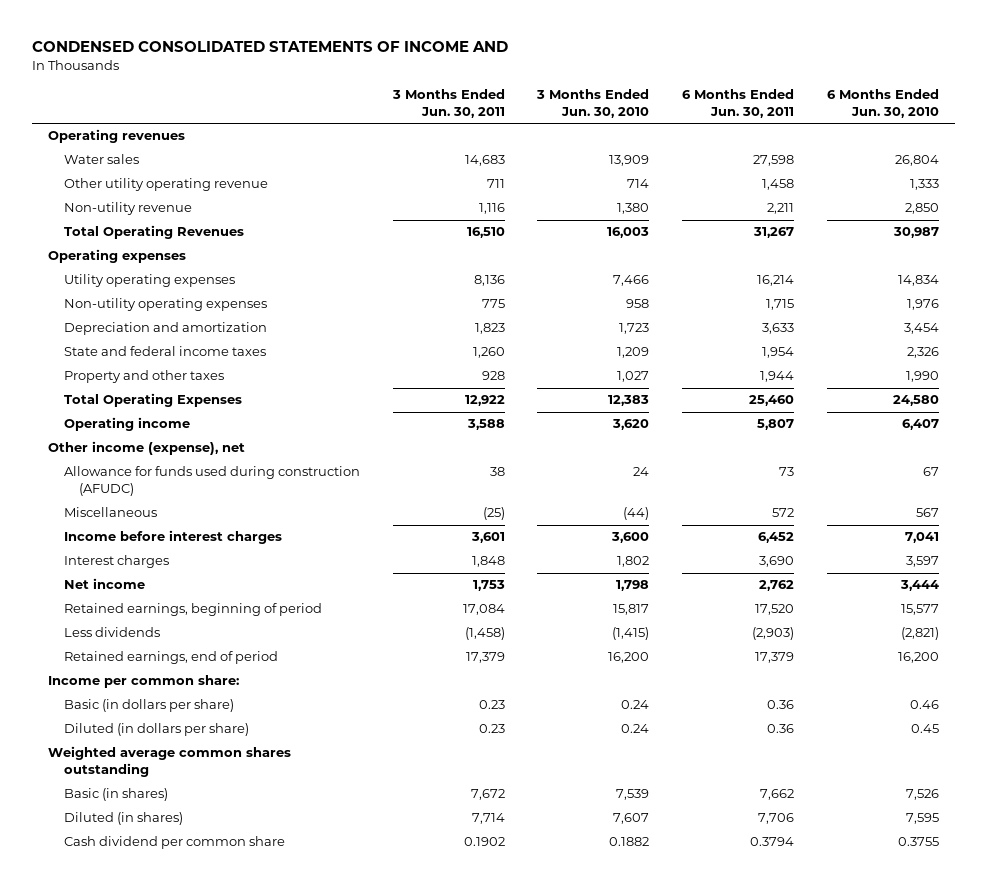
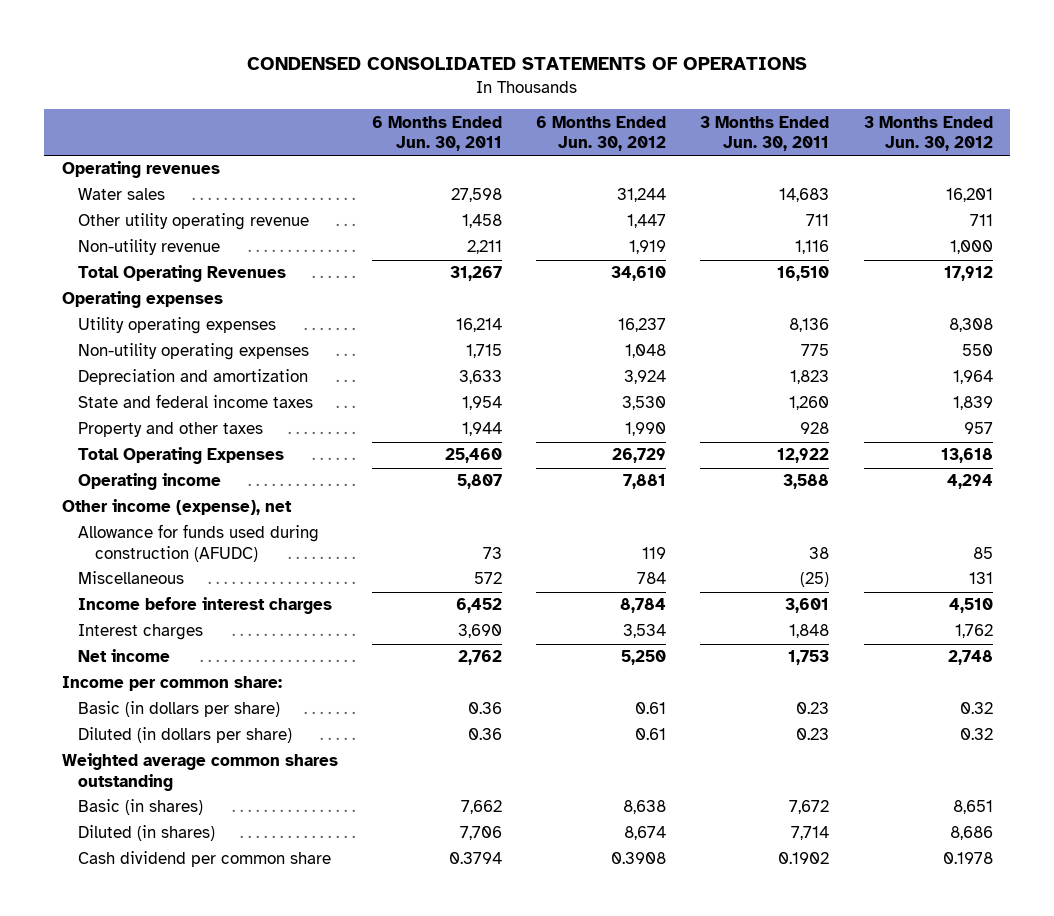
[31,41,508,53] CONDENSED CONSOLIDATED STATEMENTS OF INCOME AND -> [247,57,808,71] CONDENSED CONSOLIDATED STATEMENTS OF OPERATIONS
[536,89,650,119] 3 Months Ended Jun. 30, 2010 -> none
[826,89,939,119] 6 Months Ended Jun. 30, 2010 -> none
none -> [536,115,667,152] 6 Months Ended Jun. 30, 2012
none -> [863,115,993,152] 3 Months Ended Jun. 30, 2012
[63,603,322,617] Retained earnings, beginning of period -> none
[63,627,160,638] Less dividends -> none
[63,651,278,665] Retained earnings, end of period -> none

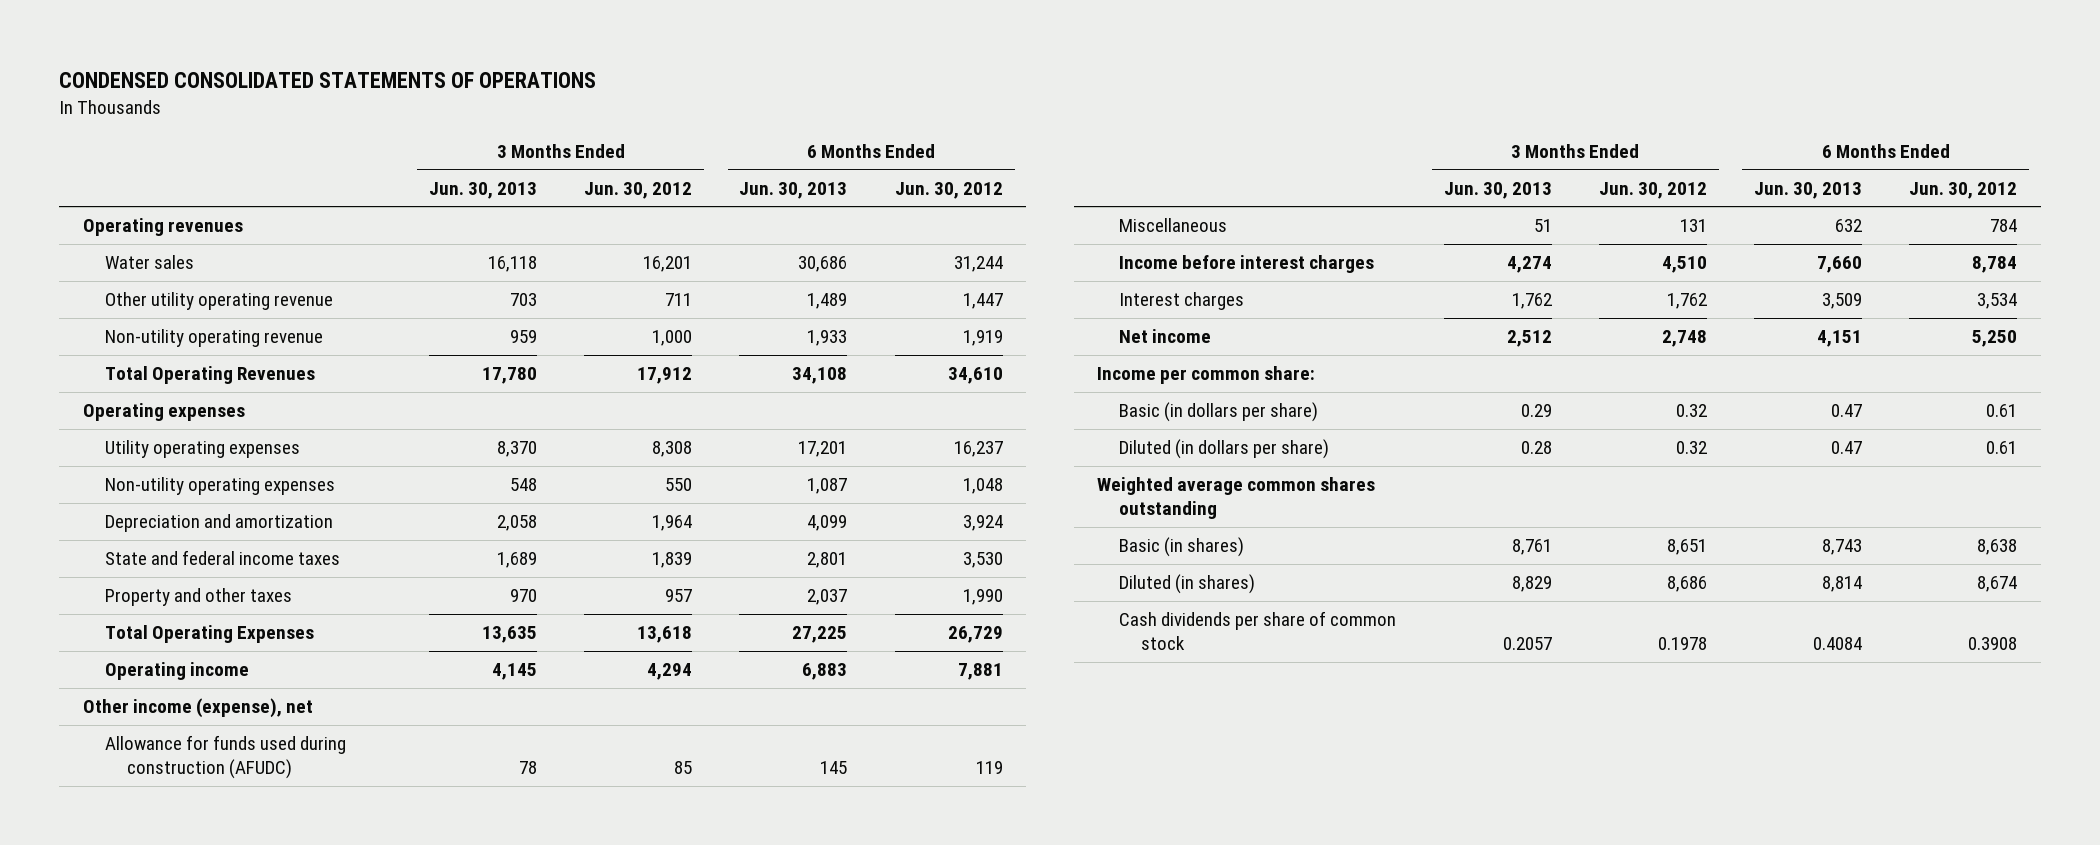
[371,115,502,152] 6 Months Ended Jun. 30, 2011 -> none
[700,115,830,152] 3 Months Ended Jun. 30, 2011 -> none
none -> [428,181,537,199] Jun. 30, 2013
none -> [739,181,848,199] Jun. 30, 2013
[78,239,221,256] Non-utility revenue -> [104,329,323,348] Non-utility operating revenue
[78,851,332,868] Cash dividend per common share -> [1119,611,1397,651] Cash dividends per share of common stock

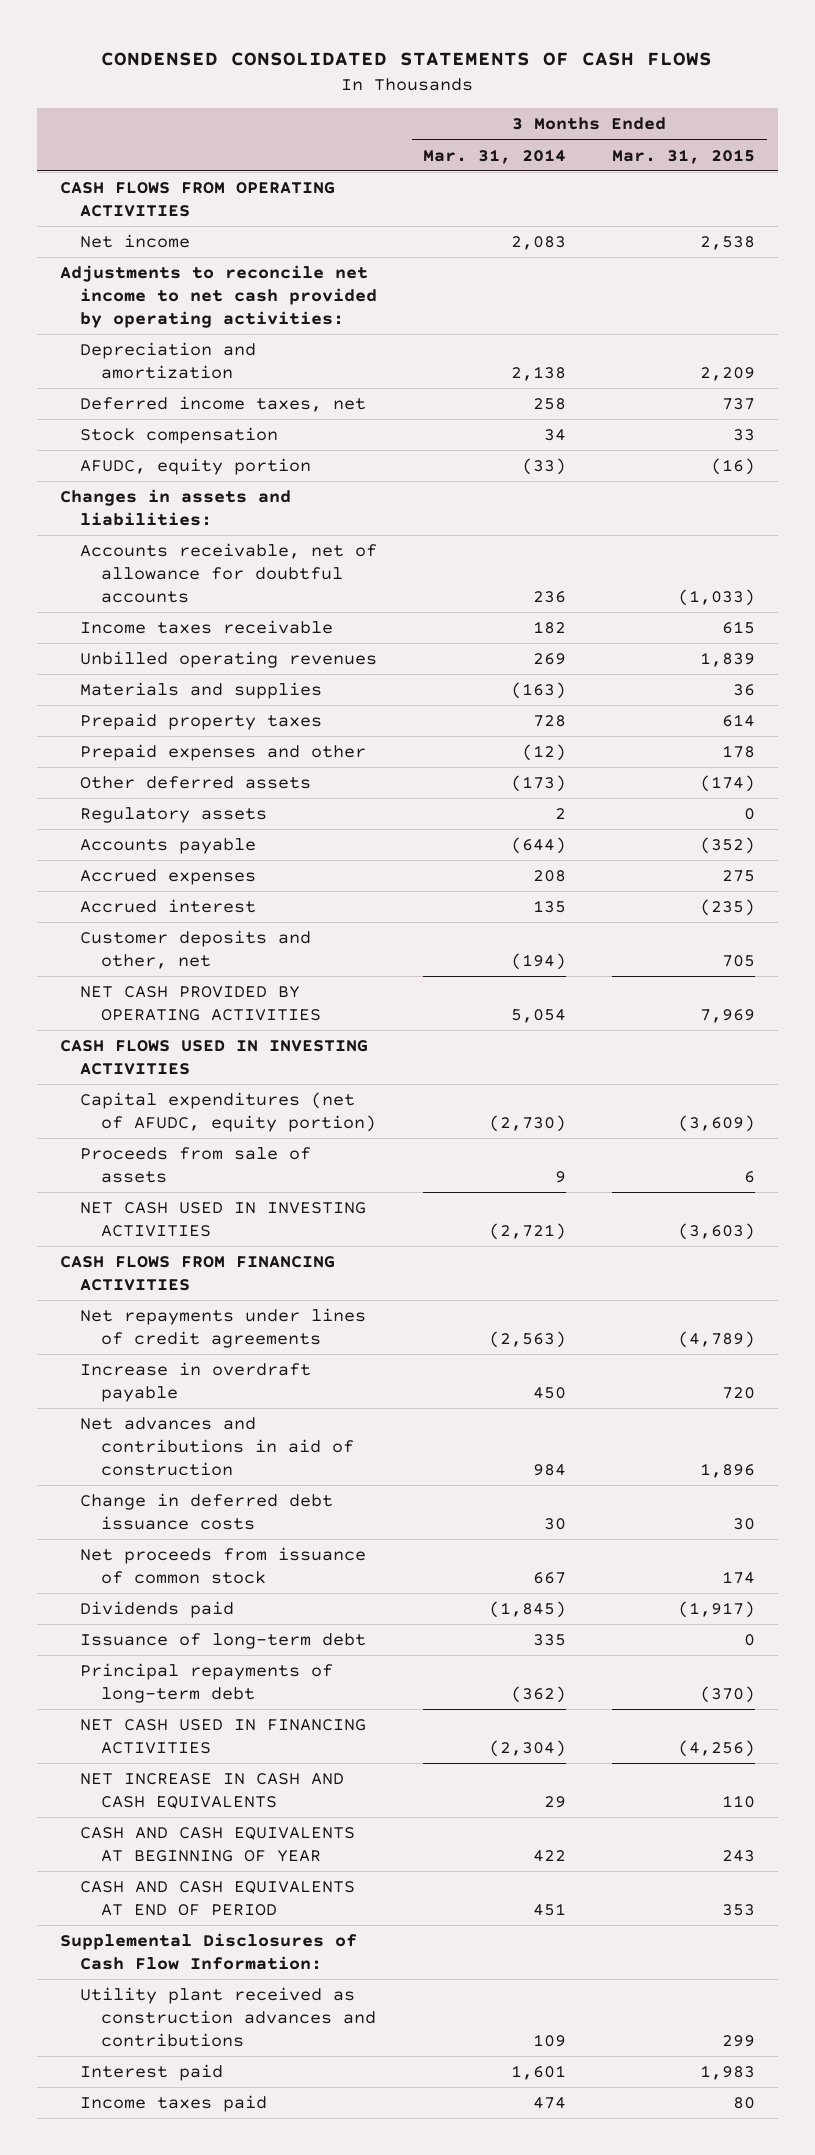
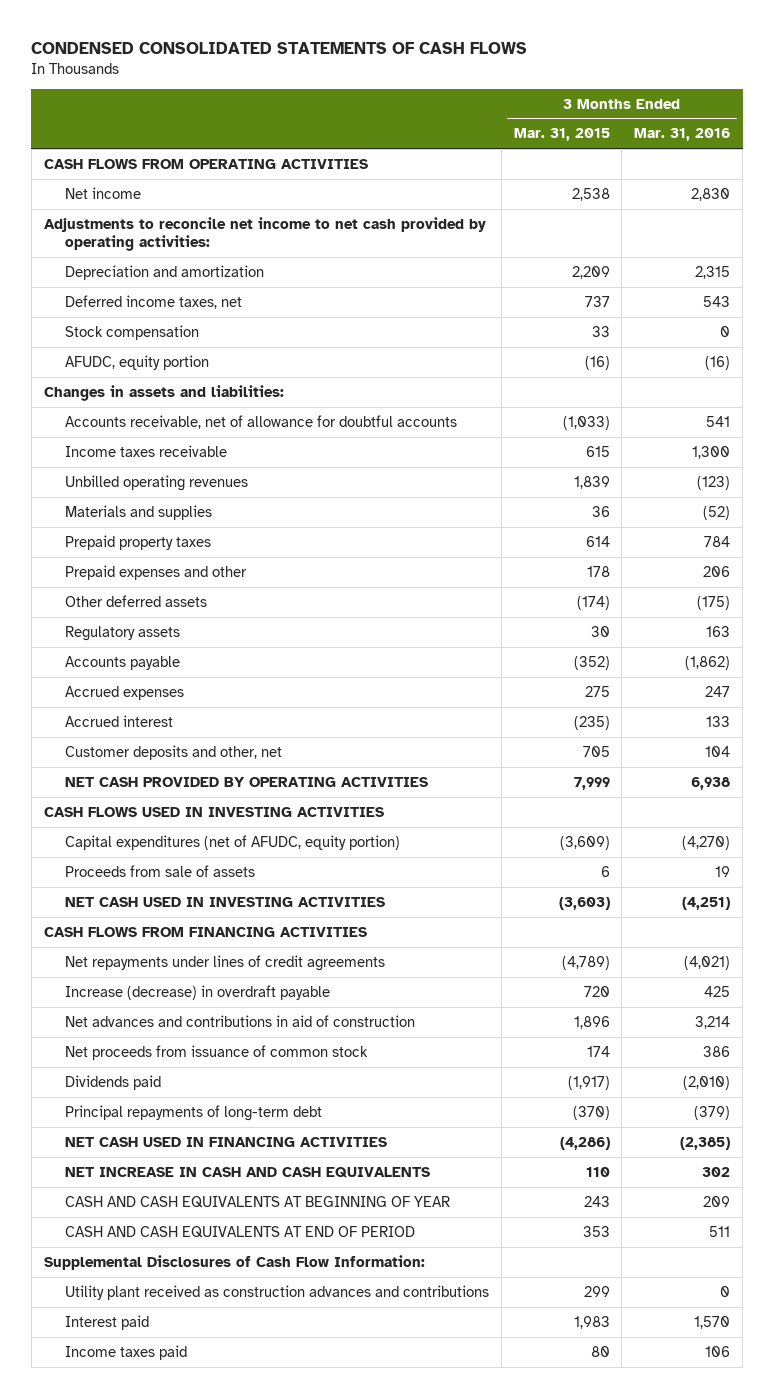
[423,148,567,164] Mar. 31, 2014 -> none
none -> [634,128,731,142] Mar. 31, 2016
[744,808,756,821] 0 -> [590,625,610,637] 30
[700,1008,756,1023] 7,969 -> [573,776,610,790] 7,999
[80,1362,312,1402] Increase in overdraft payable -> [64,984,330,1000] Increase (decrease) in overdraft payable
[80,1493,334,1530] Change in deferred debt issuance costs -> none
[80,1633,367,1650] Issuance of long-term debt -> none
[678,1739,756,1757] (4,256) -> [559,1136,610,1150] (4,286)

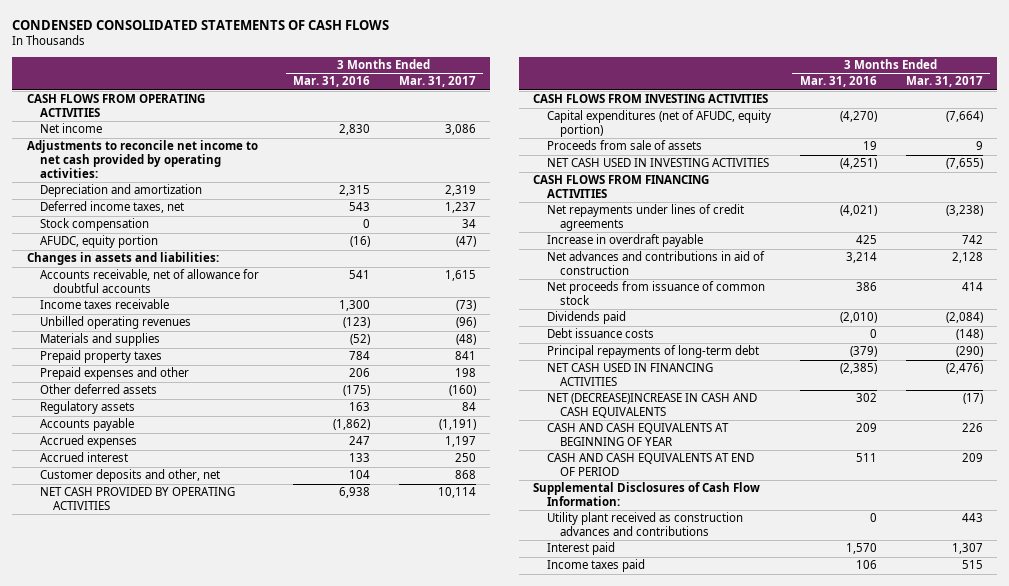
[513,128,610,142] Mar. 31, 2015 -> none
none -> [398,76,476,88] Mar. 31, 2017
[43,806,384,817] CASH FLOWS USED IN INVESTING ACTIVITIES -> [533,94,769,104] CASH FLOWS FROM INVESTING ACTIVITIES
[64,984,330,1000] Increase (decrease) in overdraft payable -> [546,234,703,248] Increase in overdraft payable
none -> [546,328,654,339] Debt issuance costs
[64,1166,430,1178] NET INCREASE IN CASH AND CASH EQUIVALENTS -> [546,393,757,418] NET (DECREASE)INCREASE IN CASH AND CASH EQUIVALENTS

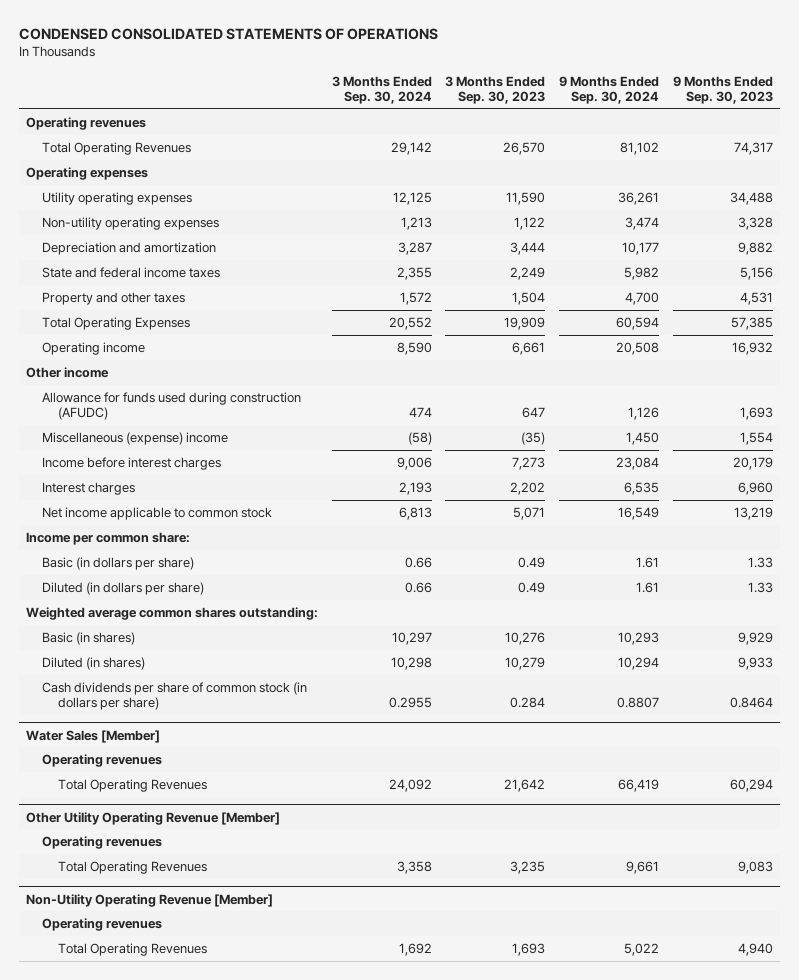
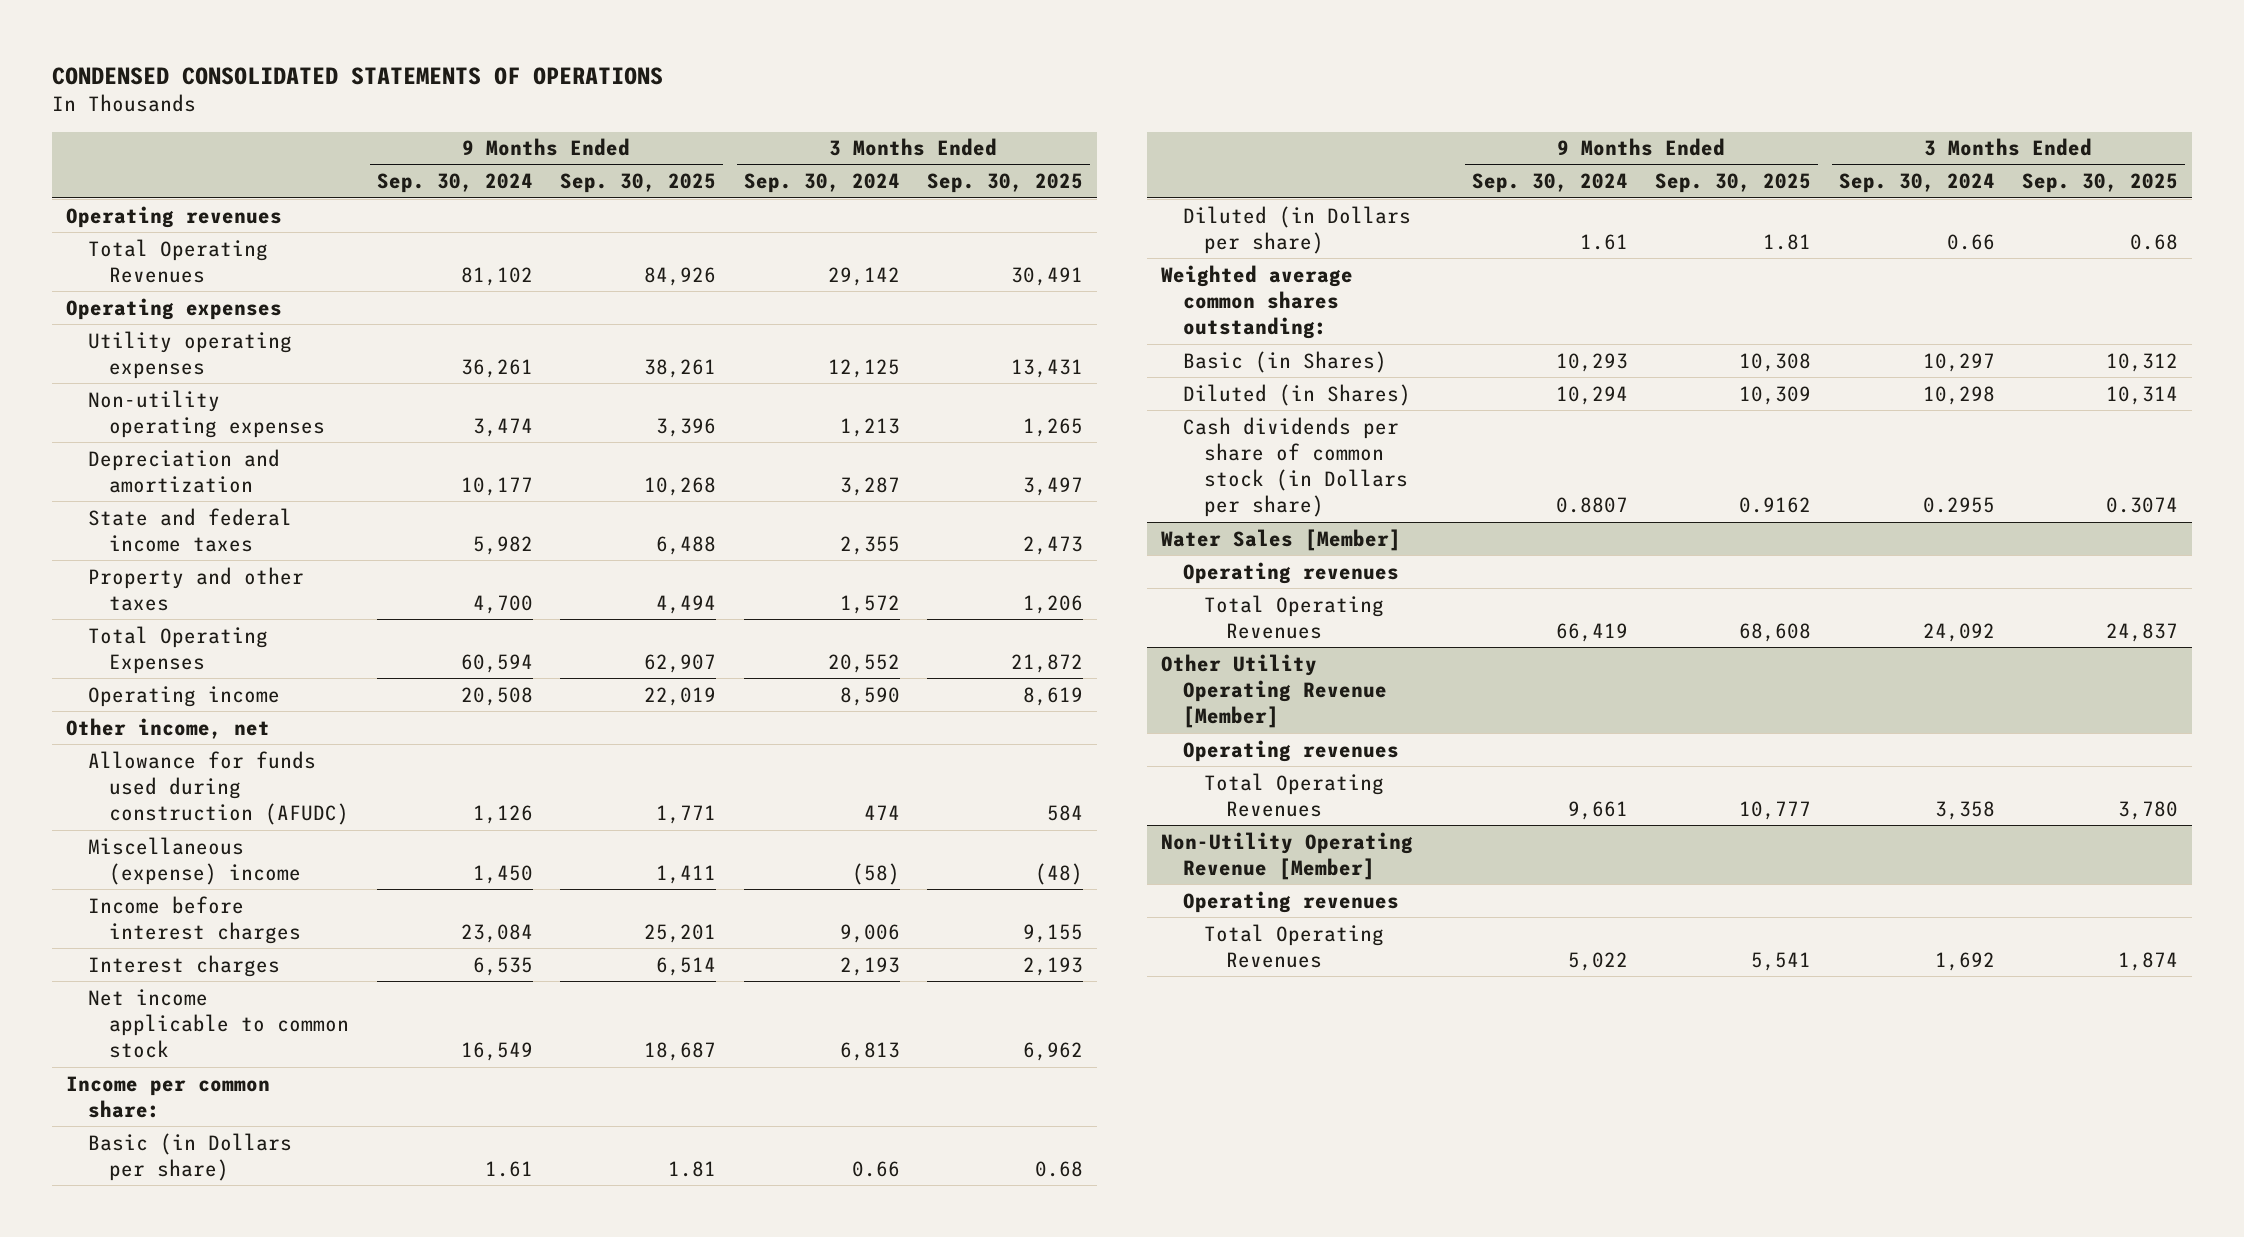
[445,75,546,105] 3 Months Ended Sep. 30, 2023 -> none
[672,75,773,105] 9 Months Ended Sep. 30, 2023 -> none
none -> [560,173,717,194] Sep. 30, 2025
none -> [927,173,1084,194] Sep. 30, 2025
[25,366,109,378] Other income -> [66,717,271,739] Other income, net
[42,556,195,570] Basic (in dollars per share) -> [87,1132,292,1181] Basic (in Dollars per share)
[42,581,205,595] Diluted (in dollars per share) -> [1182,205,1411,254] Diluted (in Dollars per share)
[42,631,136,645] Basic (in shares) -> [1182,350,1387,373] Basic (in Shares)
[42,656,146,670] Diluted (in shares) -> [1182,383,1411,406] Diluted (in Shares)
[42,681,308,711] Cash dividends per share of common stock (in dollars per share) -> [1182,416,1409,518] Cash dividends per share of common stock (in Dollars per share)

